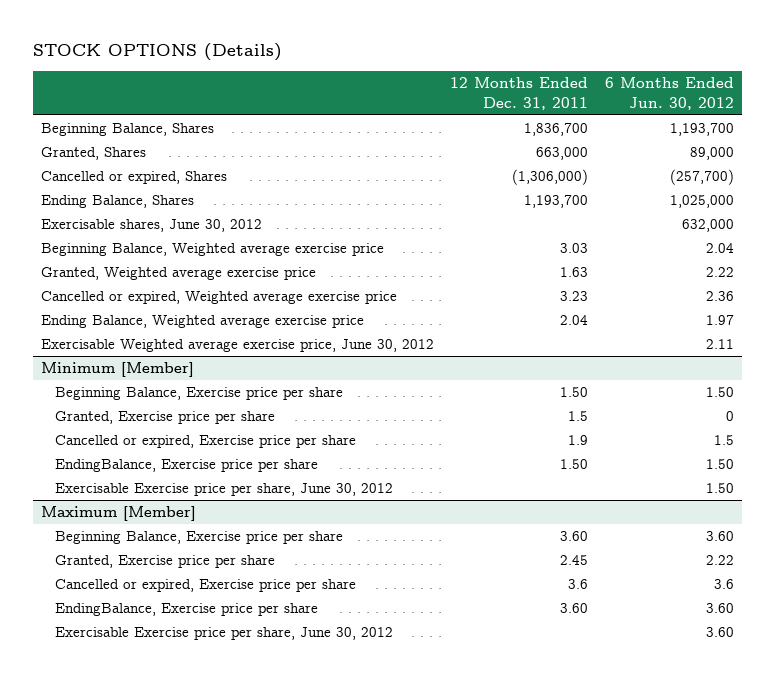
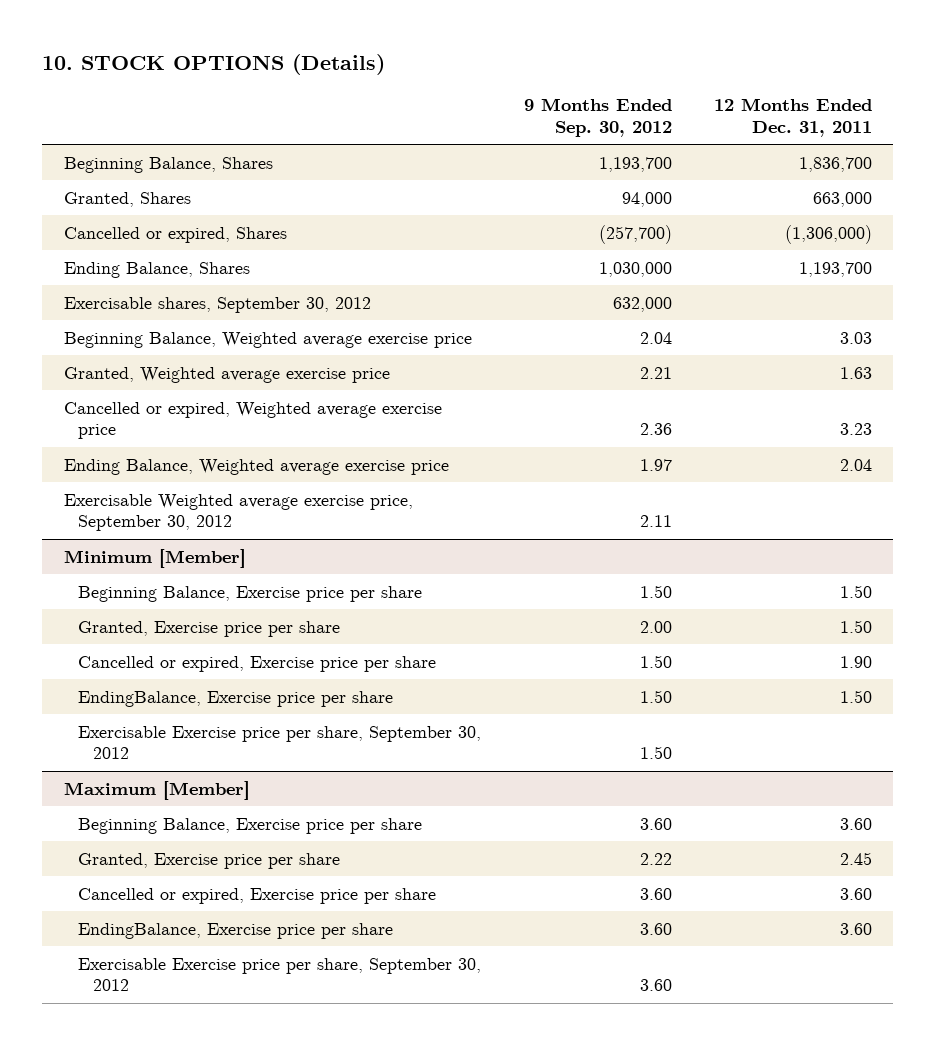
[33,43,283,62] STOCK OPTIONS (Details) -> [42,53,386,75] 10. STOCK OPTIONS (Details)
[604,77,734,110] 6 Months Ended Jun. 30, 2012 -> none
none -> [523,98,672,137] 9 Months Ended Sep. 30, 2012
[41,219,263,233] Exercisable shares, June 30, 2012 -> [63,296,371,313] Exercisable shares, September 30, 2012
[41,339,435,353] Exercisable Weighted average exercise price, June 30, 2012 -> [63,493,413,532] Exercisable Weighted average exercise price, September 30, 2012
[568,411,589,422] 1.5 -> [840,619,873,633] 1.50
[568,435,589,446] 1.9 -> [840,655,873,668] 1.90
[55,483,394,497] Exercisable Exercise price per share, June 30, 2012 -> [78,725,482,760] Exercisable Exercise price per share, September 30, 2012
[568,579,589,590] 3.6 -> [840,887,873,900] 3.60
[55,627,394,641] Exercisable Exercise price per share, June 30, 2012 -> [78,957,482,992] Exercisable Exercise price per share, September 30, 2012

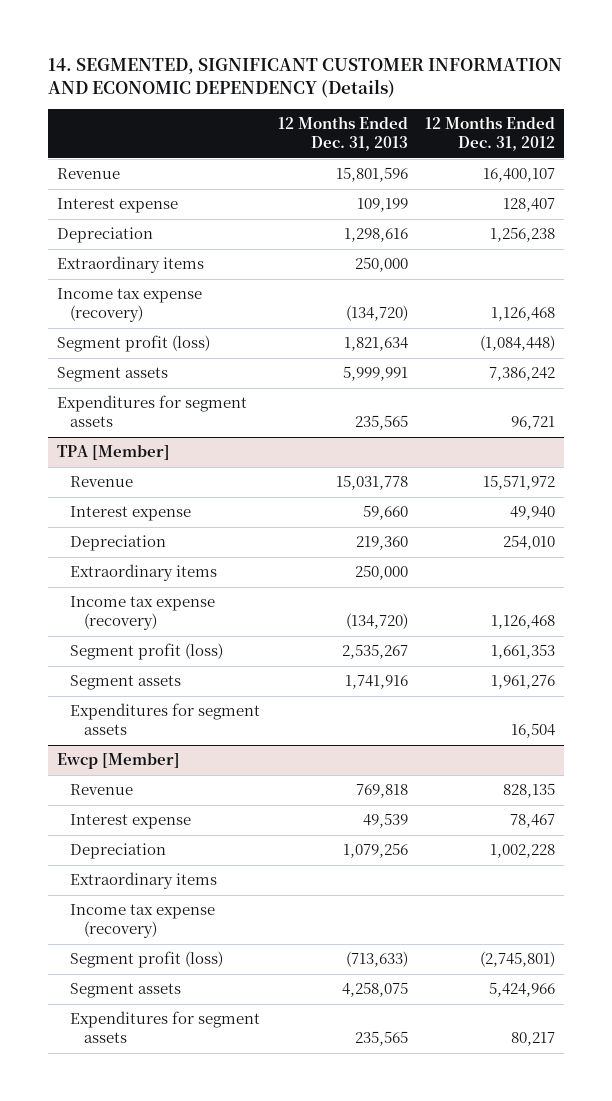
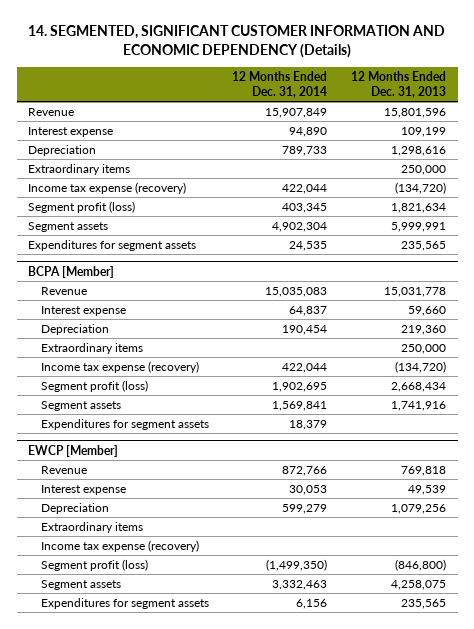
[425,116,556,152] 12 Months Ended Dec. 31, 2012 -> none
none -> [232,70,328,98] 12 Months Ended Dec. 31, 2014
[56,445,170,461] TPA [Member] -> none
none -> [28,265,115,278] BCPA [Member]
[341,644,408,660] 2,535,267 -> [390,382,446,393] 2,668,434
[56,753,180,770] Ewcp [Member] -> [28,444,119,457] EWCP [Member]
[345,951,408,968] (713,633) -> [394,559,446,572] (846,800)

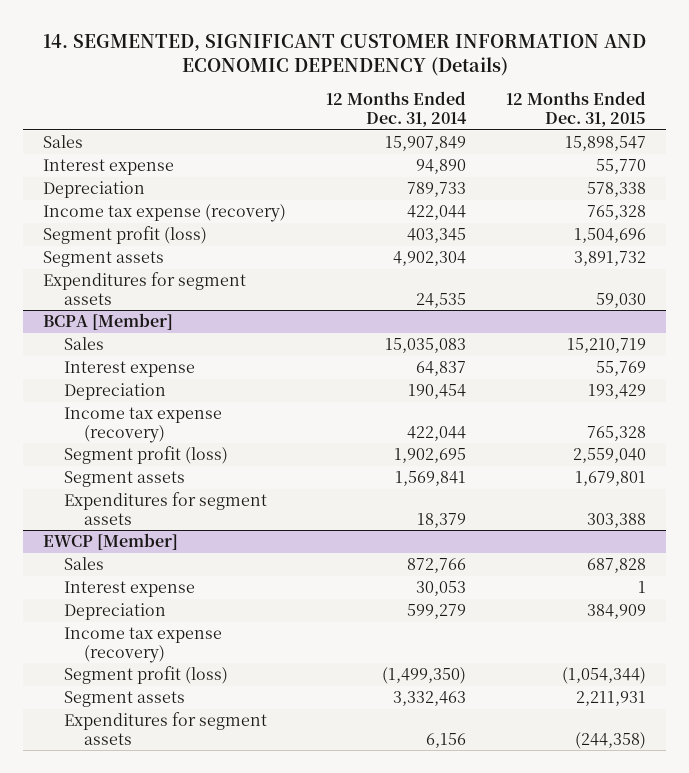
[350,70,446,98] 12 Months Ended Dec. 31, 2013 -> none
none -> [506,91,647,128] 12 Months Ended Dec. 31, 2015
[28,108,75,117] Revenue -> [43,135,84,149] Sales
[28,164,131,176] Extraordinary items -> none
[40,287,87,296] Revenue -> [63,337,104,351] Sales
[40,343,143,355] Extraordinary items -> none
[40,466,87,475] Revenue -> [63,557,104,571] Sales
[40,522,143,534] Extraordinary items -> none

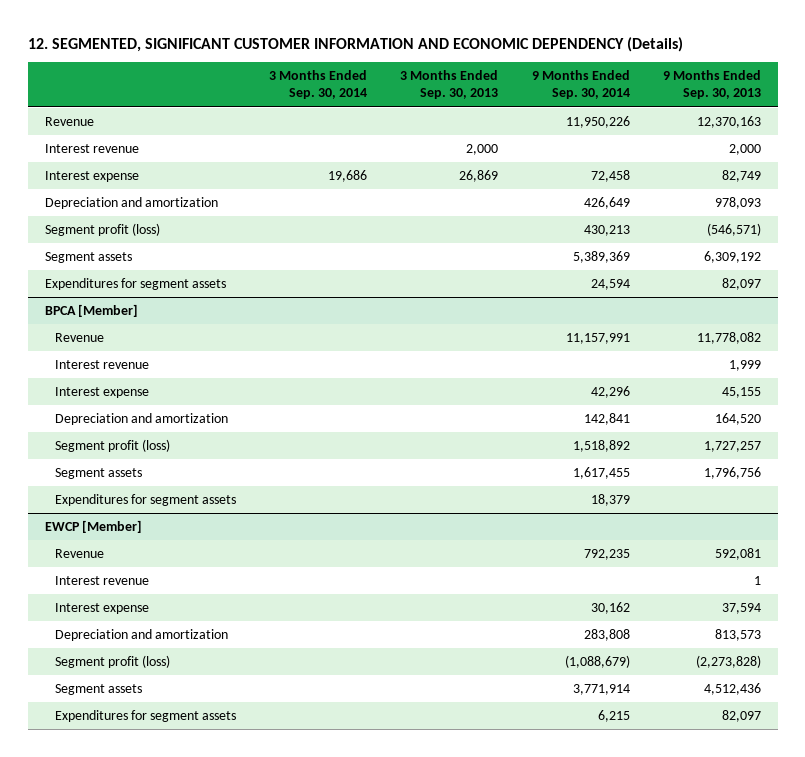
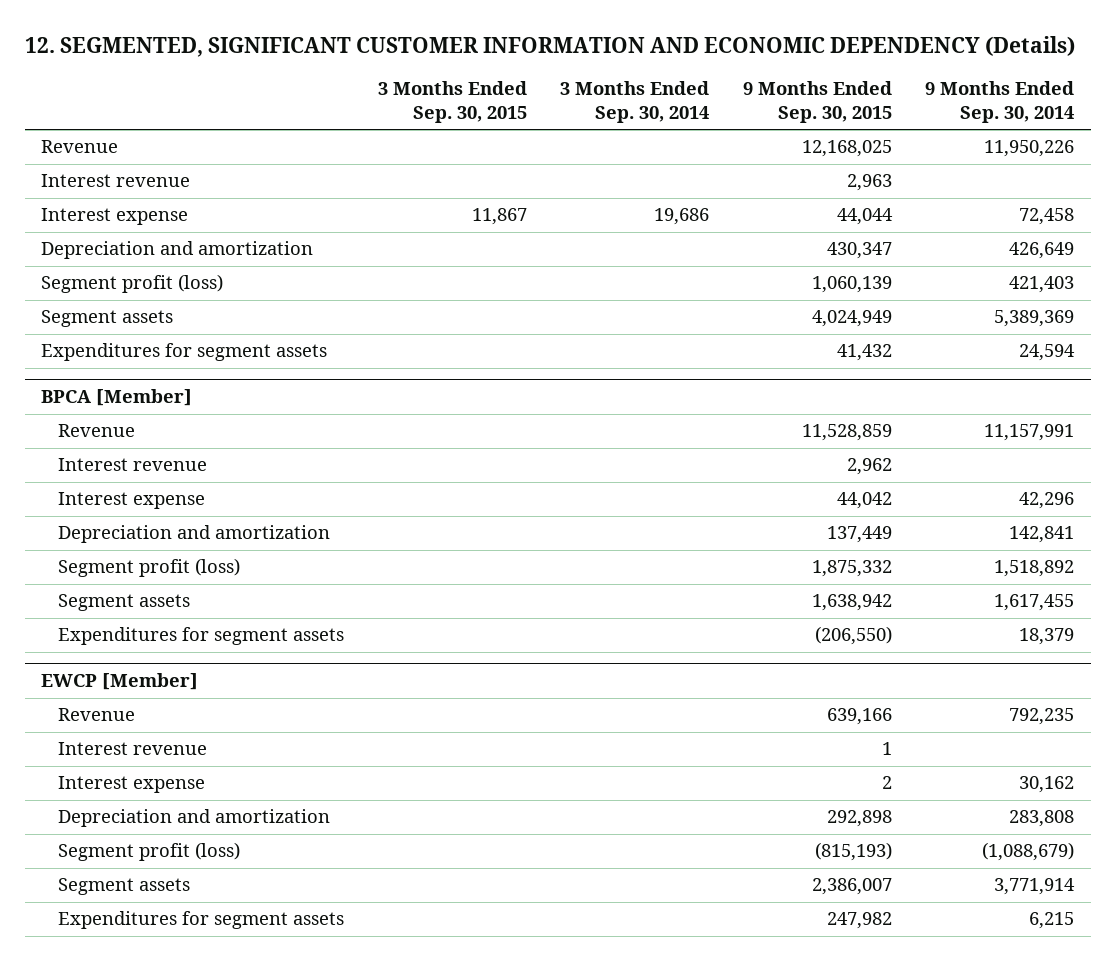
[400,70,499,100] 3 Months Ended Sep. 30, 2013 -> none
[662,70,761,100] 9 Months Ended Sep. 30, 2013 -> none
none -> [377,81,527,123] 3 Months Ended Sep. 30, 2015
none -> [742,81,892,123] 9 Months Ended Sep. 30, 2015
[583,225,630,237] 430,213 -> [1009,276,1075,294] 421,403

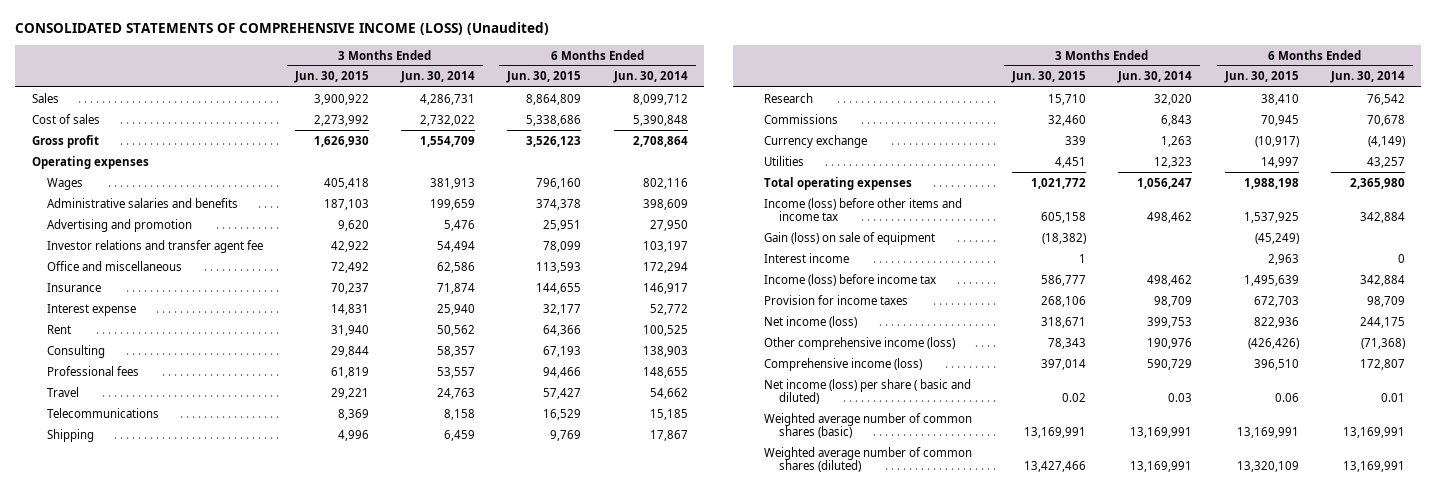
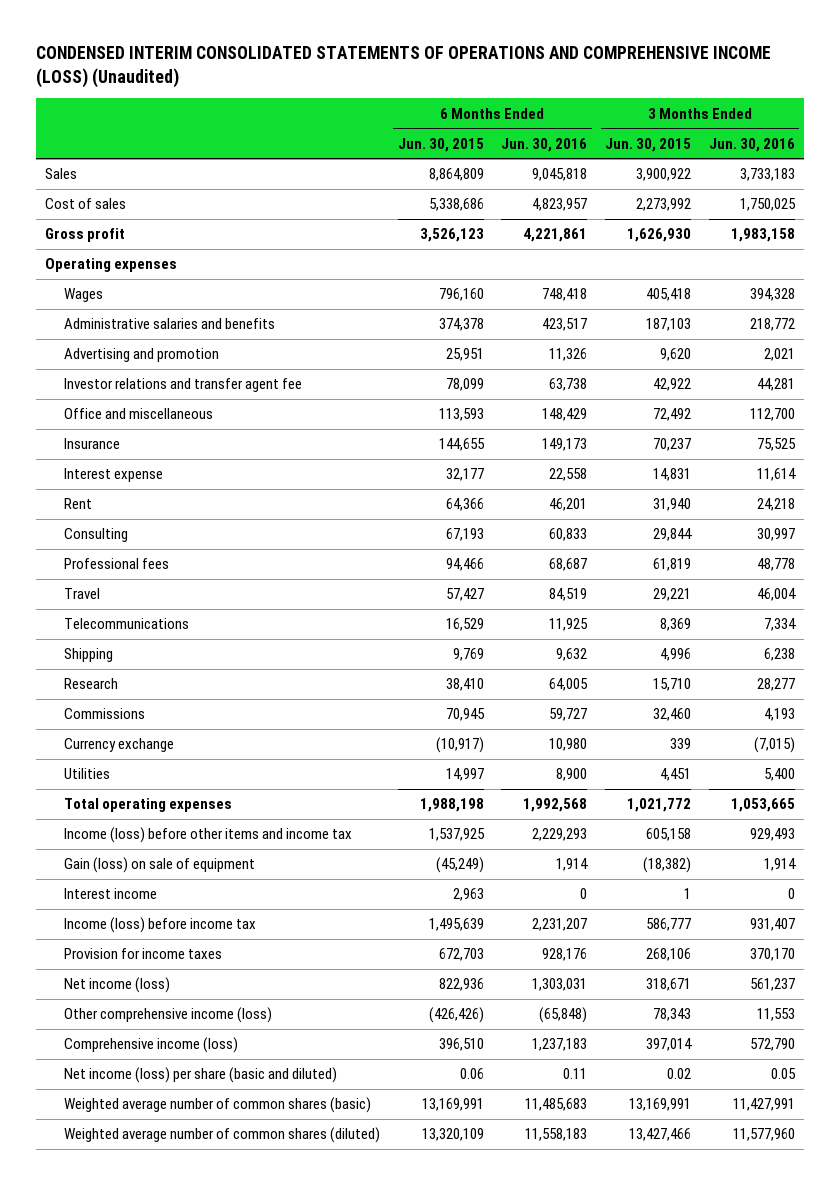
[15,22,550,36] CONSOLIDATED STATEMENTS OF COMPREHENSIVE INCOME (LOSS) (Unaudited) -> [35,46,771,88] CONDENSED INTERIM CONSOLIDATED STATEMENTS OF OPERATIONS AND COMPREHENSIVE INCOME (LOSS) (Unaudited)
[400,71,476,84] Jun. 30, 2014 -> none
[612,71,688,84] Jun. 30, 2014 -> none
none -> [501,137,588,152] Jun. 30, 2016
none -> [708,137,795,152] Jun. 30, 2016
[763,378,971,405] Net income (loss) per share ( basic and diluted) -> [63,1067,337,1084] Net income (loss) per share (basic and diluted)

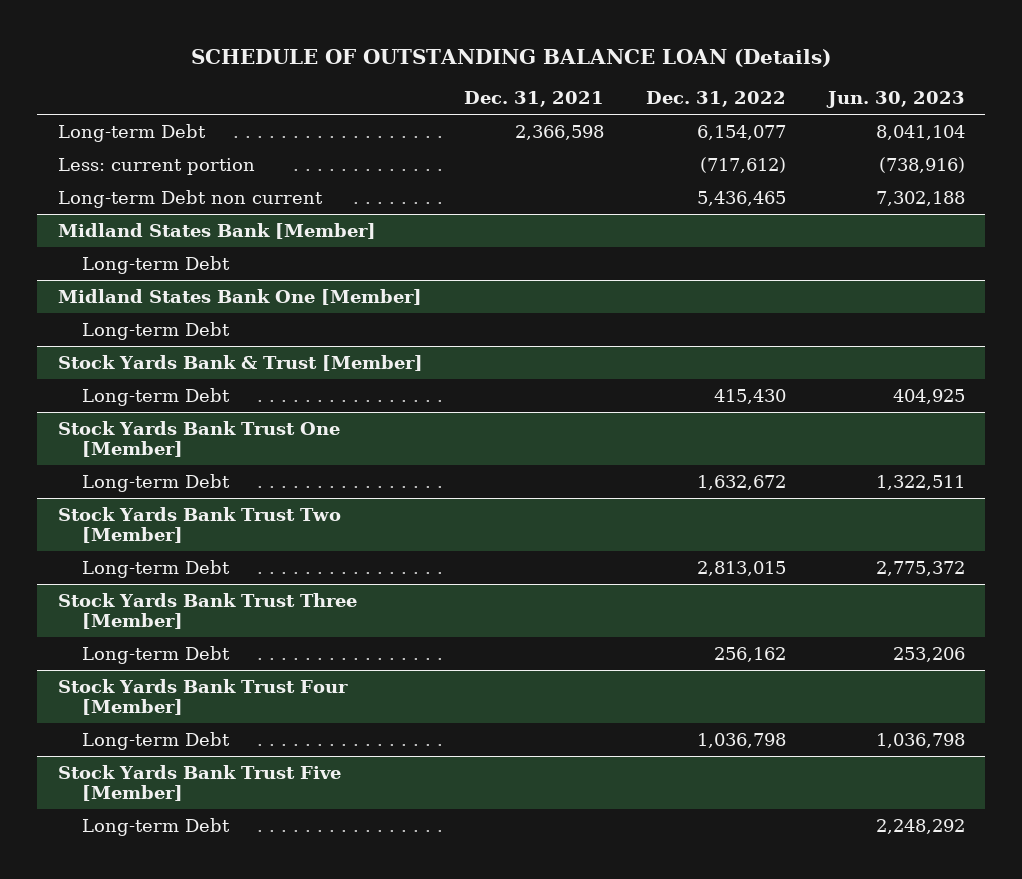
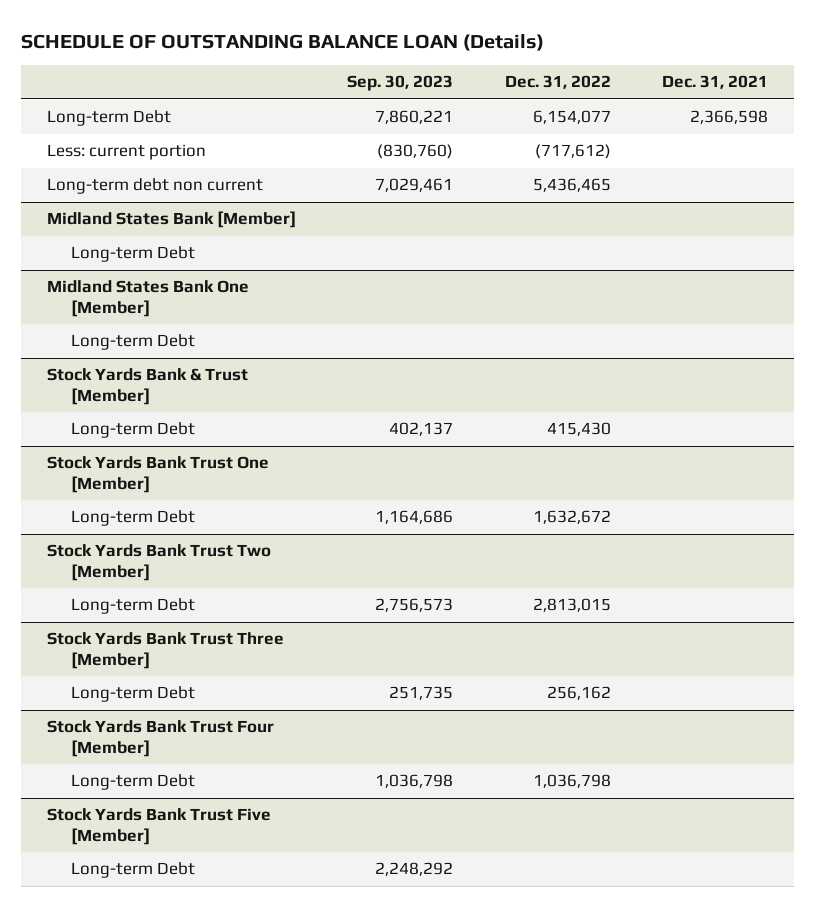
[825,90,965,108] Jun. 30, 2023 -> none
none -> [347,75,454,92] Sep. 30, 2023
[57,189,323,208] Long-term Debt non current -> [46,178,263,195] Long-term debt non current

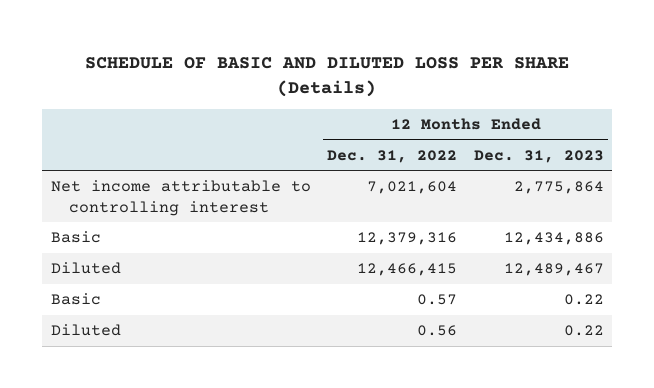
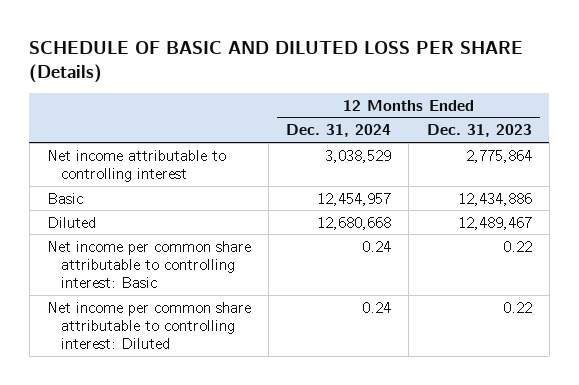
[327,149,458,163] Dec. 31, 2022 -> none
none -> [286,124,392,138] Dec. 31, 2024
[50,293,101,306] Basic -> [47,240,252,288] Net income per common share attributable to controlling interest: Basic
[50,324,121,337] Diluted -> [47,301,252,349] Net income per common share attributable to controlling interest: Diluted

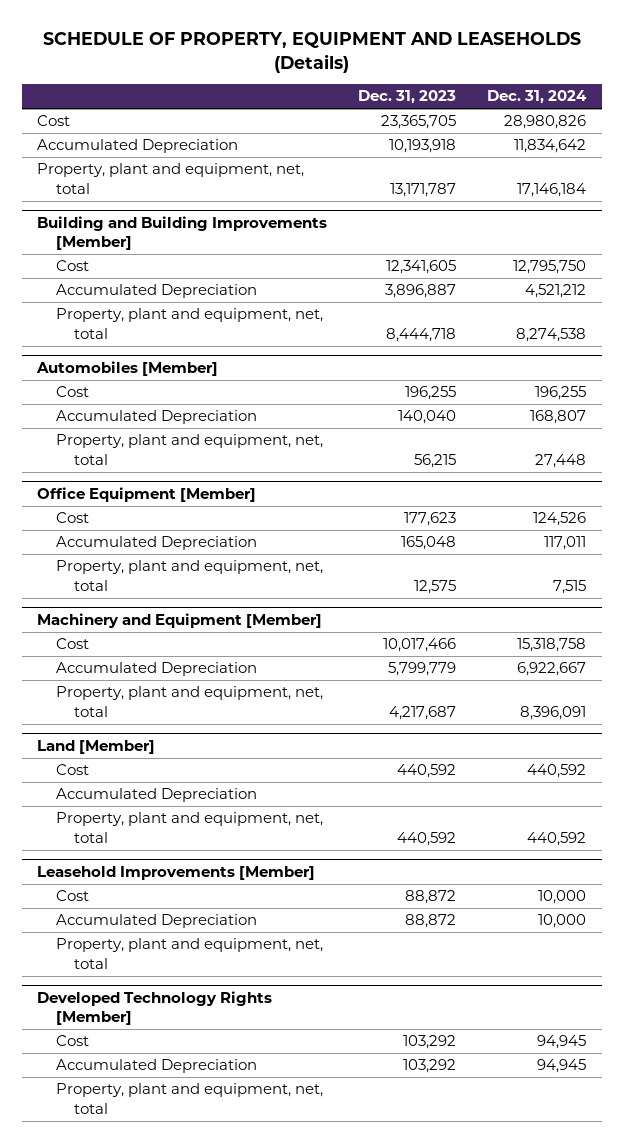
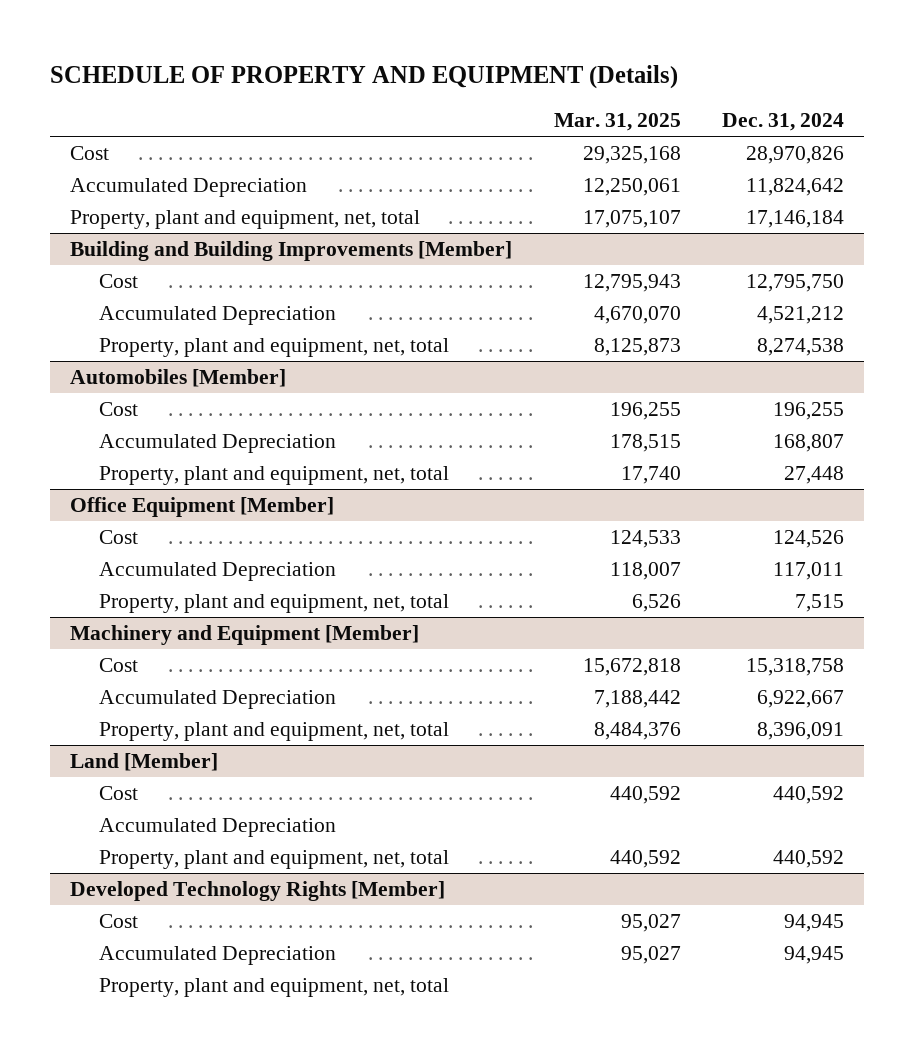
[42,32,581,73] SCHEDULE OF PROPERTY, EQUIPMENT AND LEASEHOLDS (Details) -> [49,64,678,89] SCHEDULE OF PROPERTY AND EQUIPMENT (Details)
[358,90,457,105] Dec. 31, 2023 -> none
none -> [553,113,681,132] Mar. 31, 2025
[504,115,587,130] 28,980,826 -> [745,146,844,165] 28,970,826
[514,139,587,154] 11,834,642 -> [745,178,844,197] 11,824,642
[37,866,316,881] Leasehold Improvements [Member] -> none
[55,890,89,902] Cost -> none
[55,914,257,929] Accumulated Depreciation -> none
[55,938,323,969] Property, plant and equipment, net, total -> none

